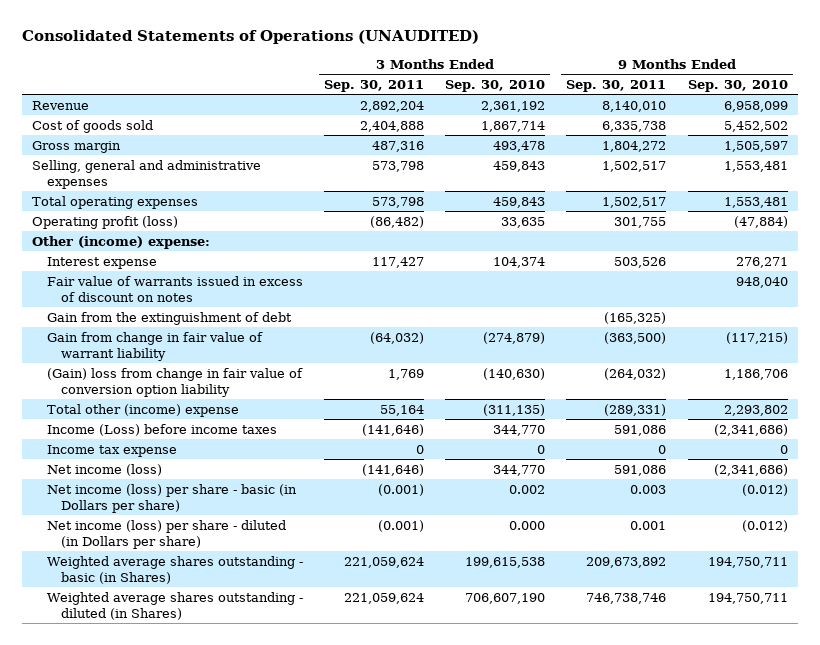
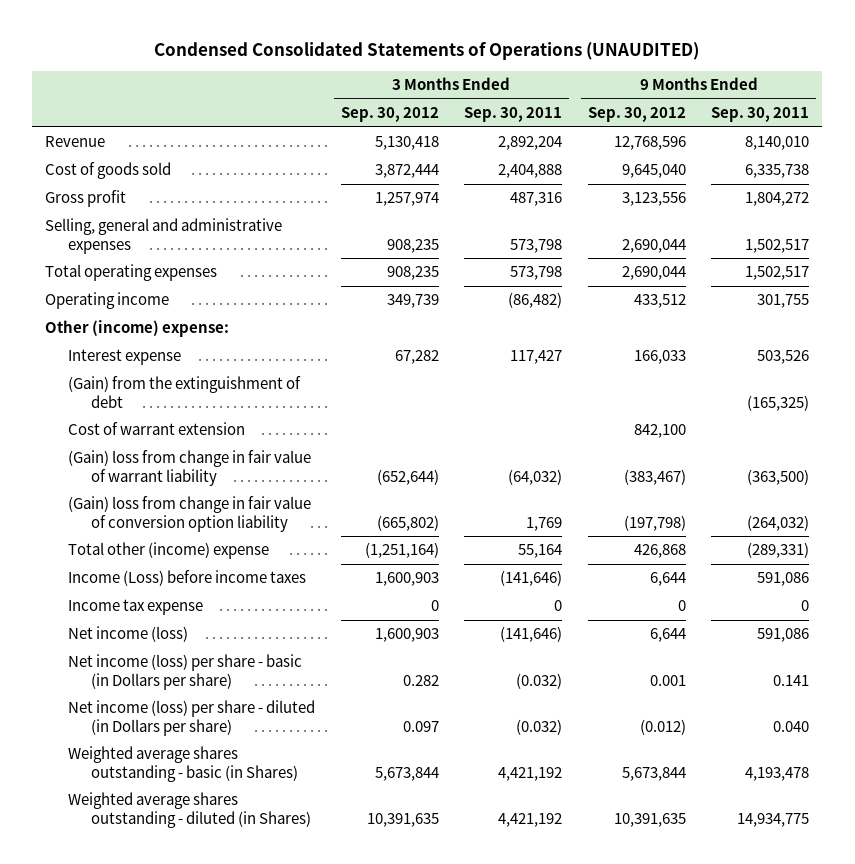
[21,30,479,45] Consolidated Statements of Operations (UNAUDITED) -> [154,41,700,60] Condensed Consolidated Statements of Operations (UNAUDITED)
[445,79,546,92] Sep. 30, 2010 -> none
[687,79,788,92] Sep. 30, 2010 -> none
none -> [340,107,439,123] Sep. 30, 2012
none -> [587,107,686,123] Sep. 30, 2012
[32,140,122,153] Gross margin -> [45,190,127,208] Gross profit
[32,215,179,229] Operating profit (loss) -> [45,292,170,310] Operating income
[46,275,303,302] Fair value of warrants issued in excess of discount on notes -> none
[46,311,292,325] Gain from the extinguishment of debt -> [68,376,302,408] (Gain) from the extinguishment of debt
none -> [68,422,246,436] Cost of warrant extension
[46,331,263,361] Gain from change in fair value of warrant liability -> [68,450,312,486] (Gain) loss from change in fair value of warrant liability
[377,483,424,496] (0.001) -> [516,672,563,689] (0.032)
[630,484,667,494] 0.003 -> [773,674,810,686] 0.141
[377,519,424,532] (0.001) -> [516,718,563,735] (0.032)
[630,520,667,530] 0.001 -> [773,720,810,732] 0.040
[343,556,424,568] 221,059,624 -> [498,766,563,781] 4,421,192
[586,556,667,568] 209,673,892 -> [745,766,810,781] 4,193,478
[343,592,424,604] 221,059,624 -> [498,812,563,827] 4,421,192
[586,592,667,604] 746,738,746 -> [737,812,810,827] 14,934,775

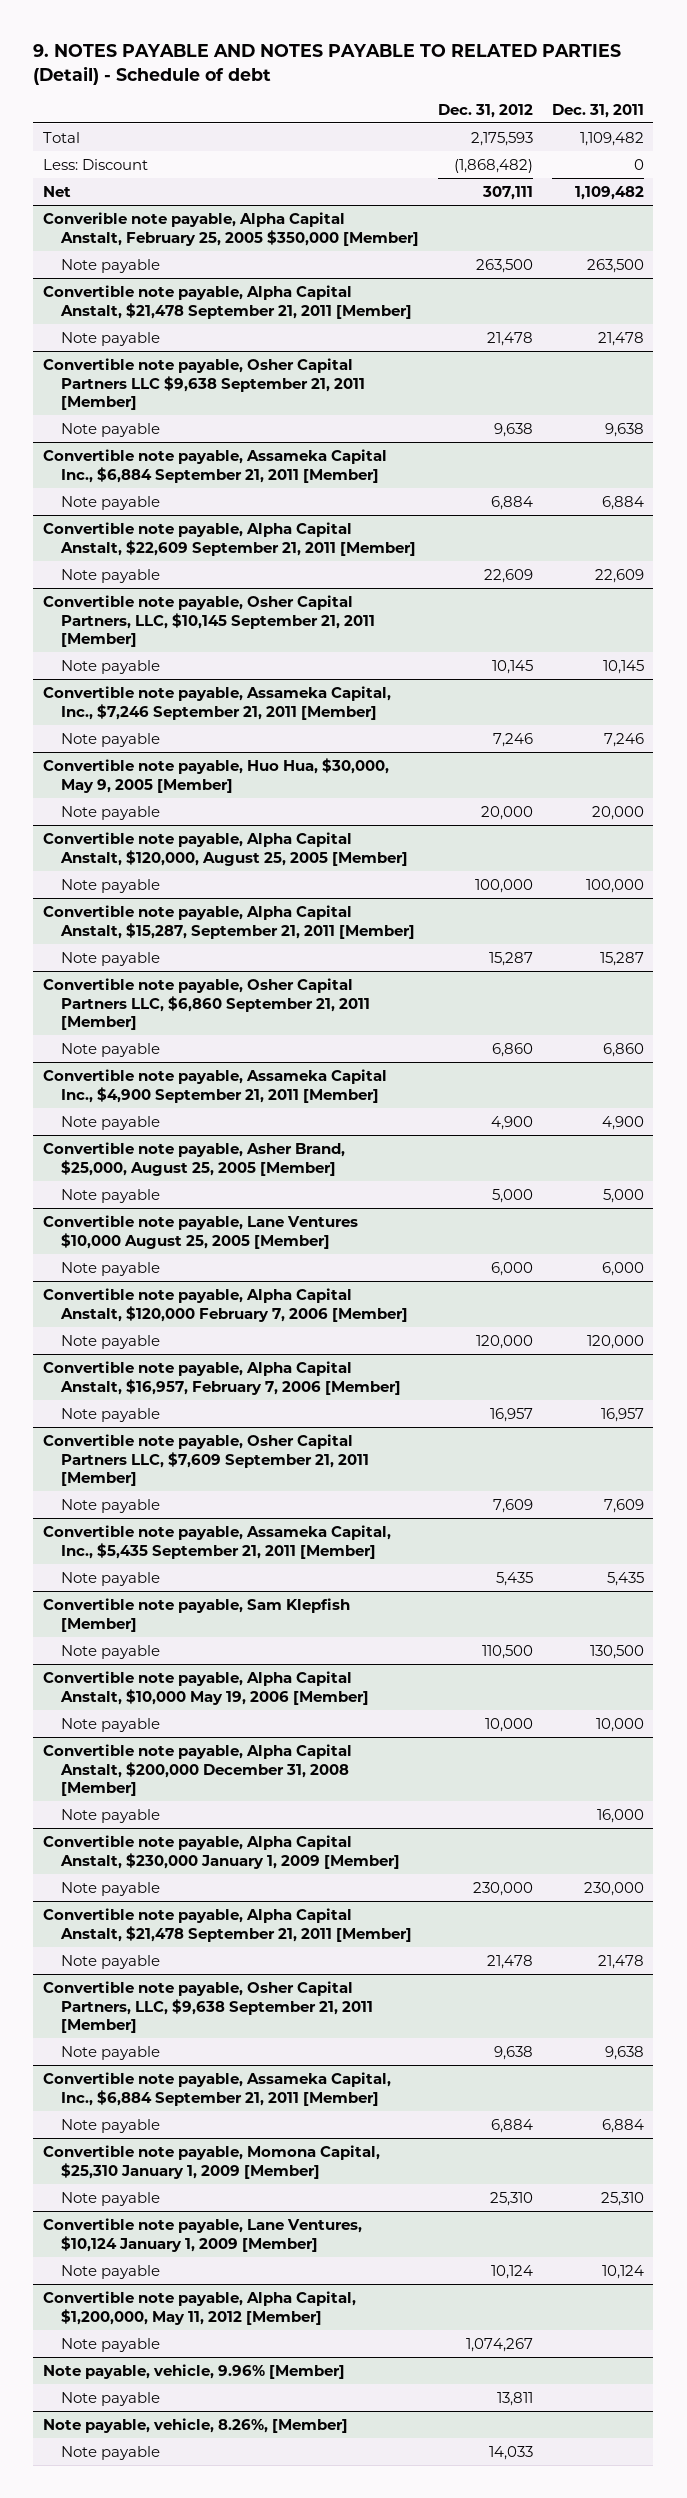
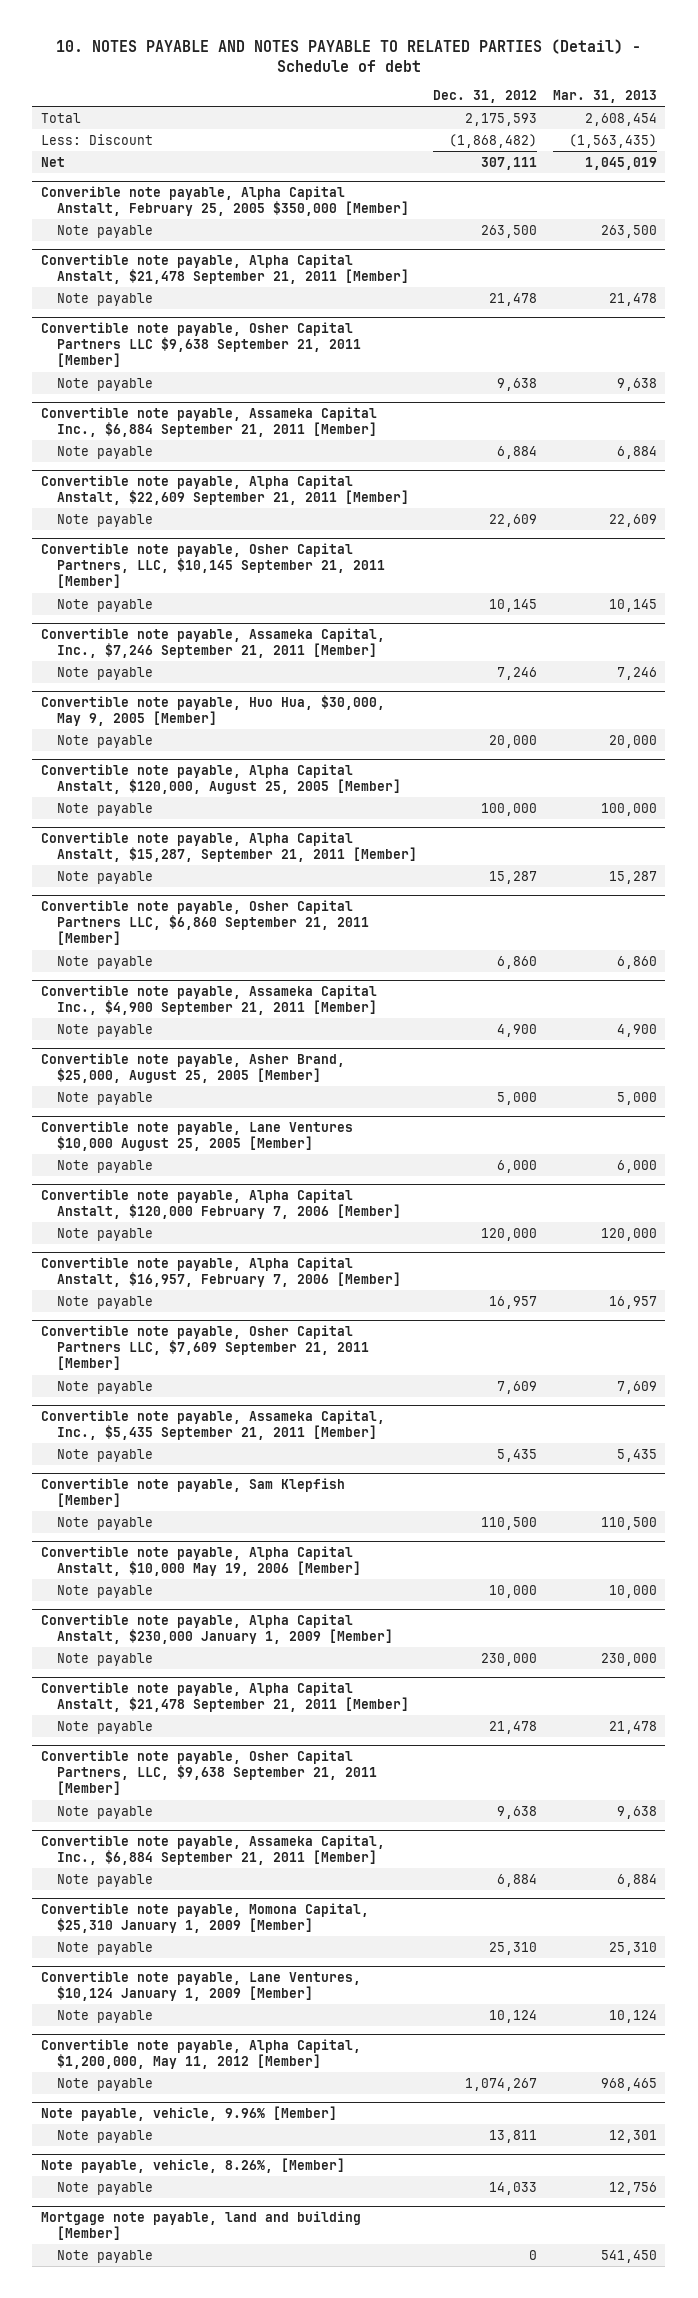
[33,44,622,85] 9. NOTES PAYABLE AND NOTES PAYABLE TO RELATED PARTIES (Detail) - Schedule of debt -> [55,39,641,72] 10. NOTES PAYABLE AND NOTES PAYABLE TO RELATED PARTIES (Detail) - Schedule of debt
[551,103,644,118] Dec. 31, 2011 -> none
none -> [553,90,658,104] Mar. 31, 2013
[42,1743,352,1797] Convertible note payable, Alpha Capital Anstalt, $200,000 December 31, 2008 [Member] -> none
[61,1808,161,1823] Note payable -> none
none -> [40,2210,361,2241] Mortgage note payable, land and building [Member]
none -> [56,2249,153,2263] Note payable

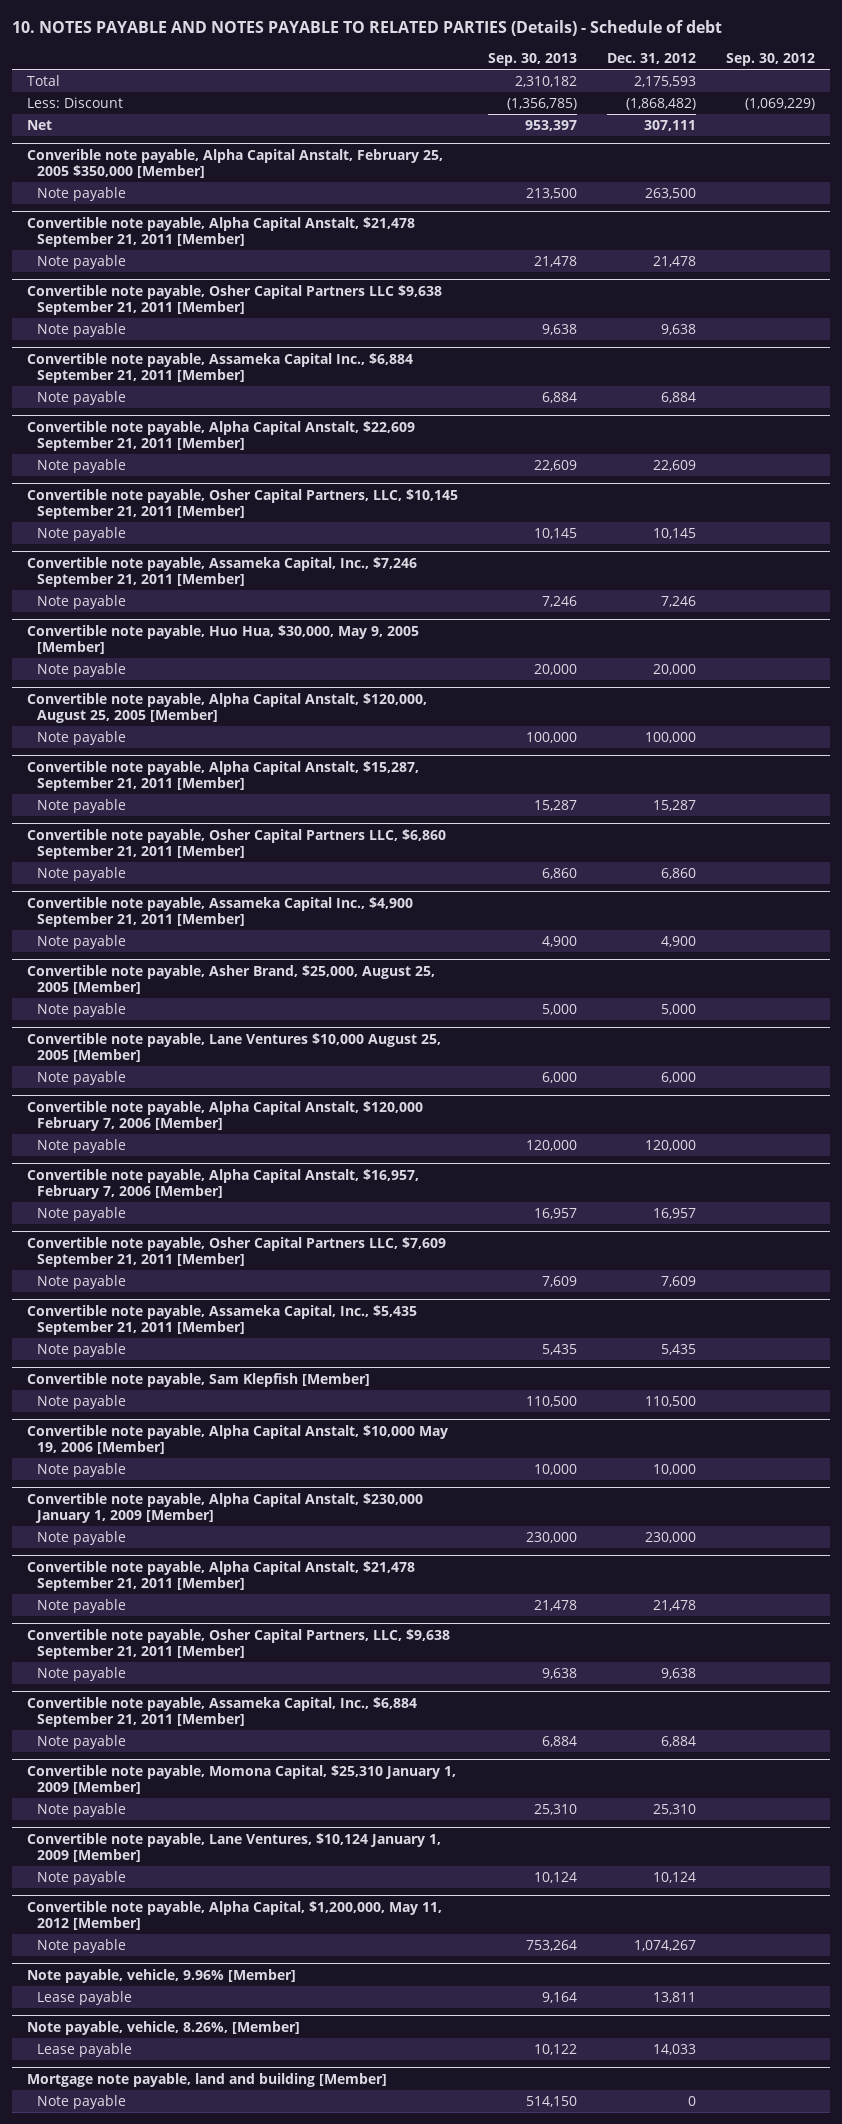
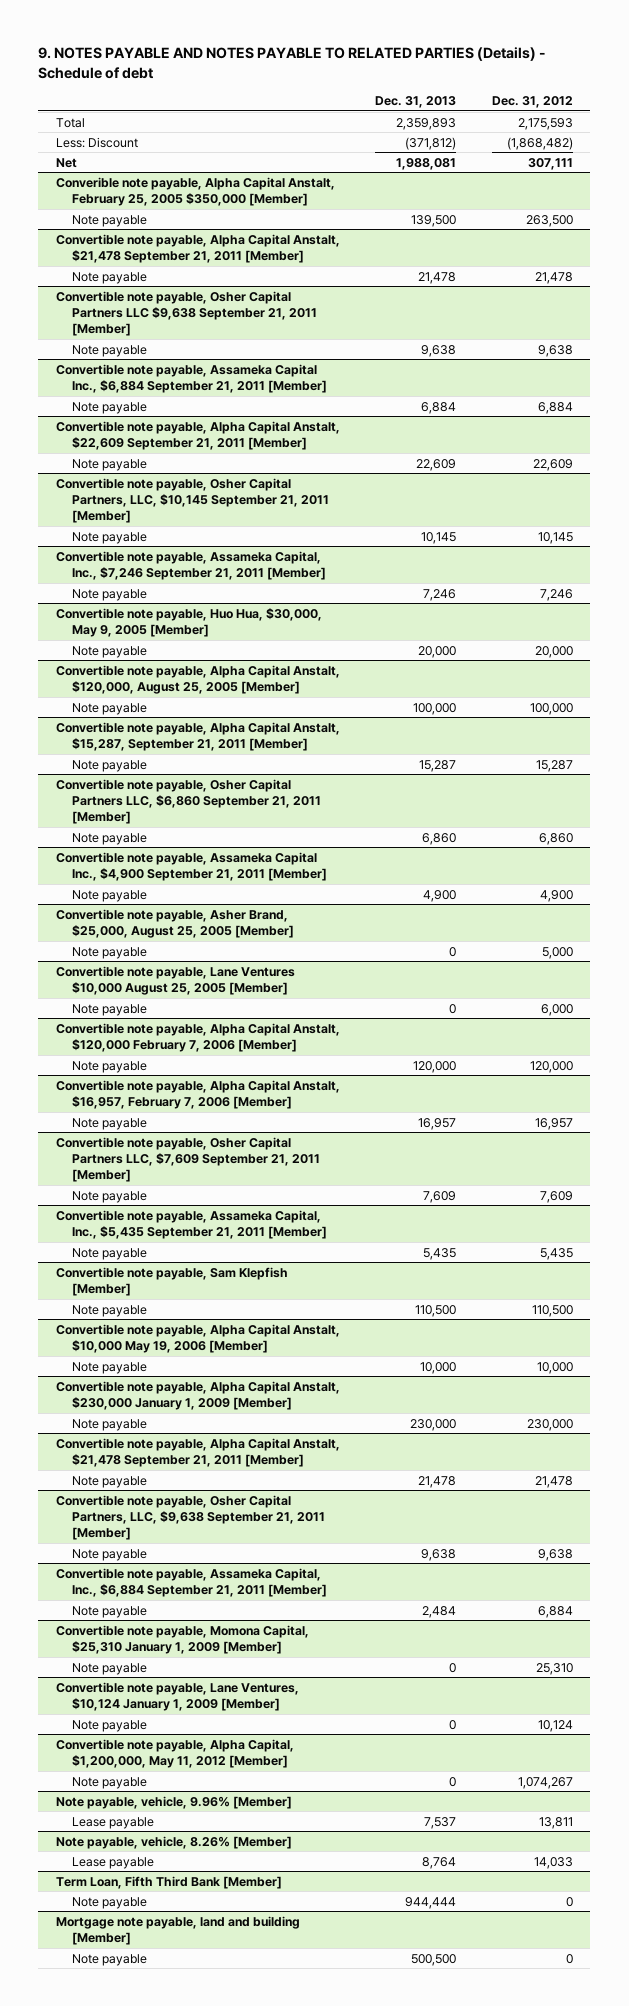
[12,20,723,37] 10. NOTES PAYABLE AND NOTES PAYABLE TO RELATED PARTIES (Details) - Schedule of debt -> [38,47,547,79] 9. NOTES PAYABLE AND NOTES PAYABLE TO RELATED PARTIES (Details) - Schedule of debt
[487,52,577,66] Sep. 30, 2013 -> none
[725,52,815,66] Sep. 30, 2012 -> none
none -> [375,95,457,108] Dec. 31, 2013
[27,2020,301,2035] Note payable, vehicle, 8.26%, [Member] -> [56,1835,293,1849] Note payable, vehicle, 8.26% [Member]
none -> [56,1875,283,1889] Term Loan, Fifth Third Bank [Member]
none -> [72,1896,148,1909] Note payable

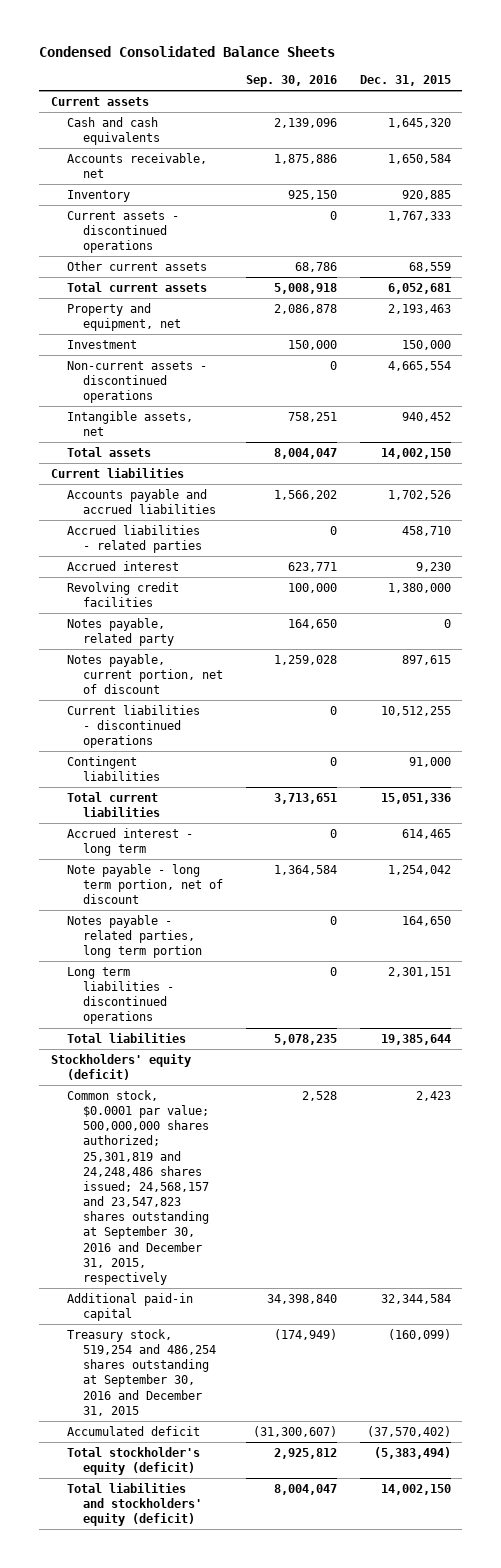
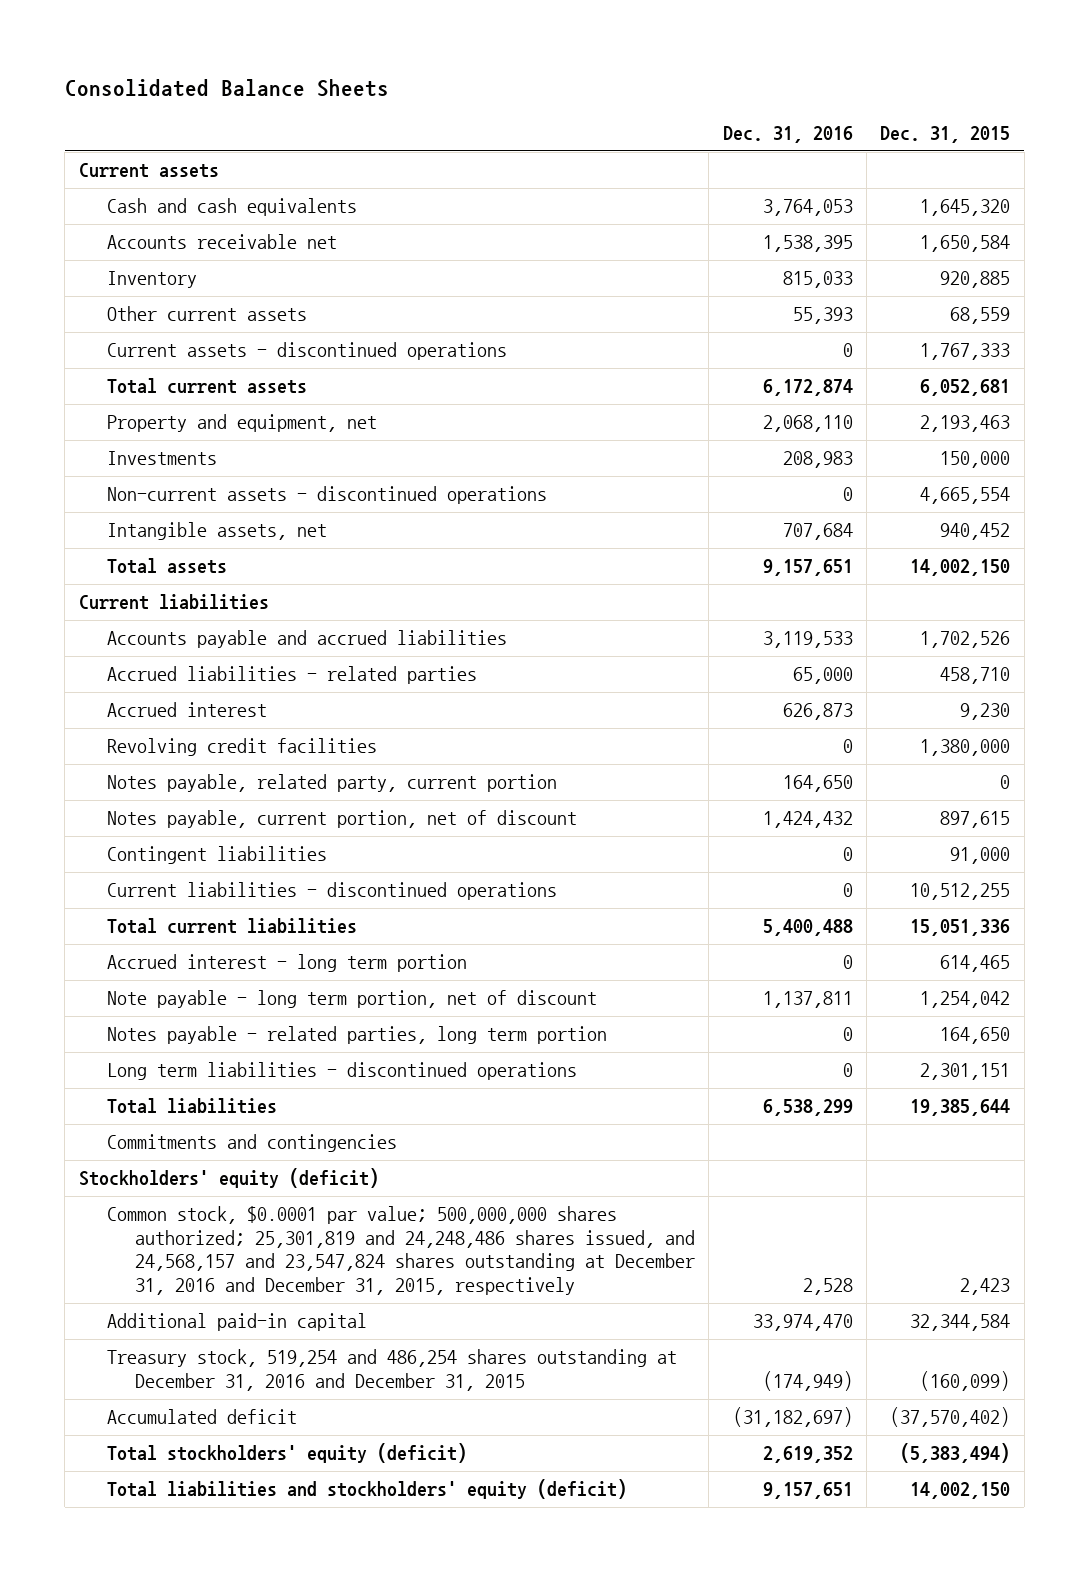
[39,46,336,58] Condensed Consolidated Balance Sheets -> [64,79,389,98] Consolidated Balance Sheets
[245,75,337,88] Sep. 30, 2016 -> none
none -> [722,125,853,143] Dec. 31, 2016
[66,152,207,179] Accounts receivable, net -> [106,234,337,250] Accounts receivable net
[66,210,179,254] Current assets - discontinued operations -> [106,342,507,361] Current assets - discontinued operations
[66,339,137,349] Investment -> [106,451,217,466] Investments
[66,617,174,647] Notes payable, related party -> [106,774,557,793] Notes payable, related party, current portion
[66,704,200,749] Current liabilities - discontinued operations -> [106,882,557,901] Current liabilities - discontinued operations
[66,827,193,857] Accrued interest - long term -> [106,954,467,973] Accrued interest - long term portion
none -> [106,1134,397,1153] Commitments and contingencies
[66,1089,209,1285] Common stock, $0.0001 par value; 500,000,000 shares authorized; 25,301,819 and 24,248,486 shares issued; 24,568,157 and 23,547,823 shares outstanding at September 30, 2016 and December 31, 2015, respectively -> [106,1206,695,1296] Common stock, $0.0001 par value; 500,000,000 shares authorized; 25,301,819 and 24,248,486 shares issued, and 24,568,157 and 23,547,824 shares outstanding at December 31, 2016 and December 31, 2015, respectively
[66,1328,216,1416] Treasury stock, 519,254 and 486,254 shares outstanding at September 30, 2016 and December 31, 2015 -> [106,1349,677,1391] Treasury stock, 519,254 and 486,254 shares outstanding at December 31, 2016 and December 31, 2015
[66,1446,200,1476] Total stockholder's equity (deficit) -> [106,1443,467,1464] Total stockholders' equity (deficit)

